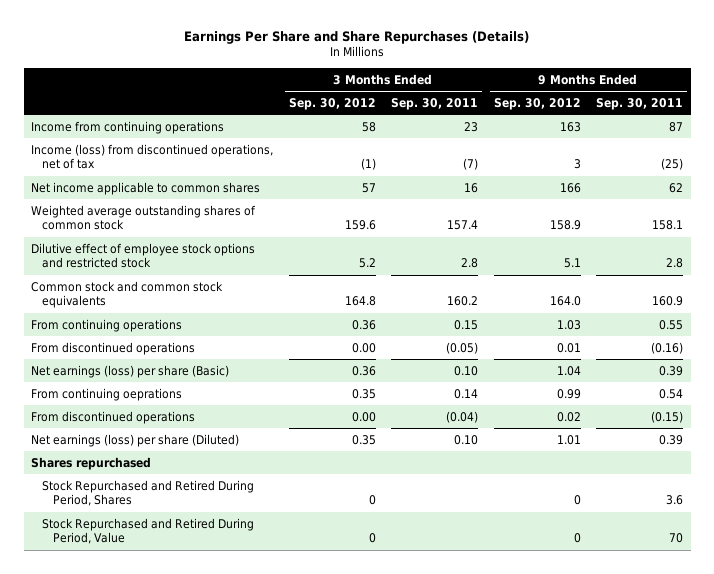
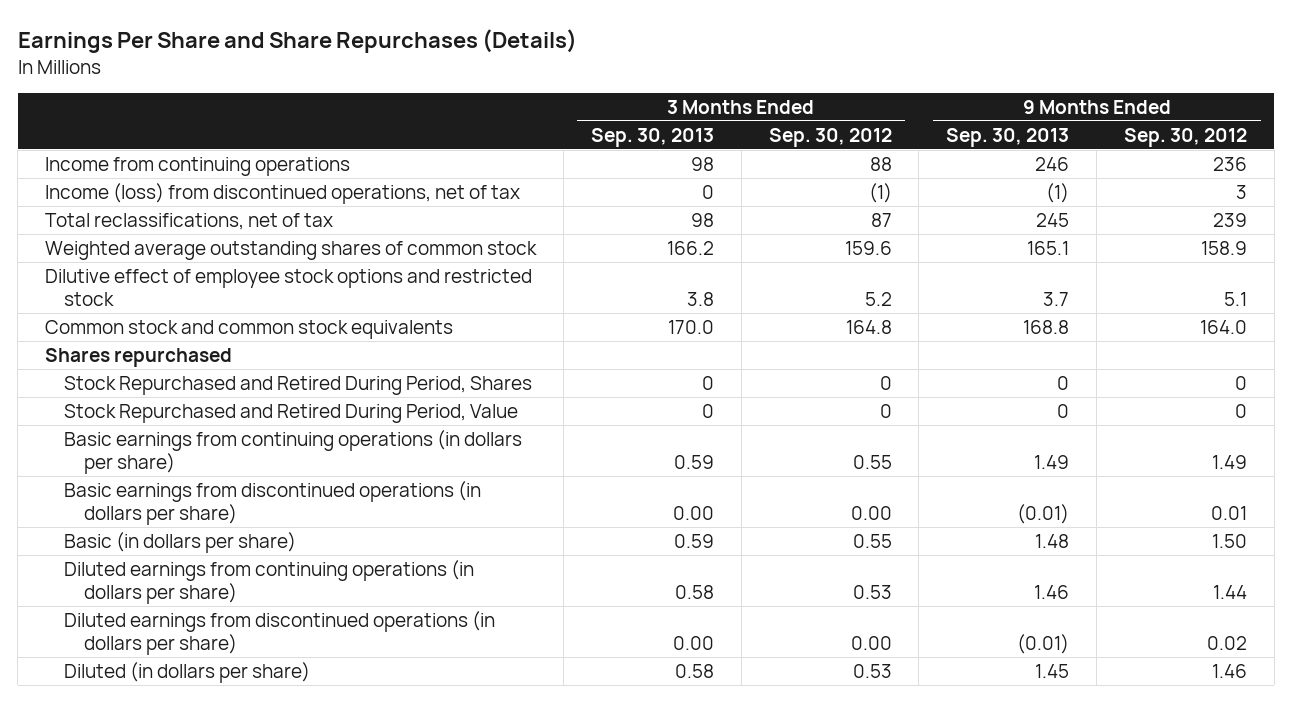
[391,97,479,110] Sep. 30, 2011 -> none
[595,97,683,110] Sep. 30, 2011 -> none
none -> [590,127,714,147] Sep. 30, 2013
none -> [946,127,1070,147] Sep. 30, 2013
[361,121,376,132] 58 -> [869,157,892,172] 88
[559,121,581,132] 163 -> [1212,157,1247,172] 236
[31,181,261,195] Net income applicable to common shares -> none
none -> [45,213,334,231] Total reclassifications, net of tax
[31,318,183,332] From continuing operations -> none
[31,341,196,355] From discontinued operations -> none
[31,364,230,378] Net earnings (loss) per share (Basic) -> none
[31,387,183,401] From continuing oeprations -> none
[31,410,196,424] From discontinued operations -> none
[31,433,240,447] Net earnings (loss) per share (Diluted) -> none
none -> [64,430,523,475] Basic earnings from continuing operations (in dollars per share)
none -> [64,481,482,526] Basic earnings from discontinued operations (in dollars per share)
none -> [64,532,297,554] Basic (in dollars per share)
none -> [64,560,475,605] Diluted earnings from continuing operations (in dollars per share)
none -> [64,611,496,656] Diluted earnings from discontinued operations (in dollars per share)
none -> [64,662,311,684] Diluted (in dollars per share)

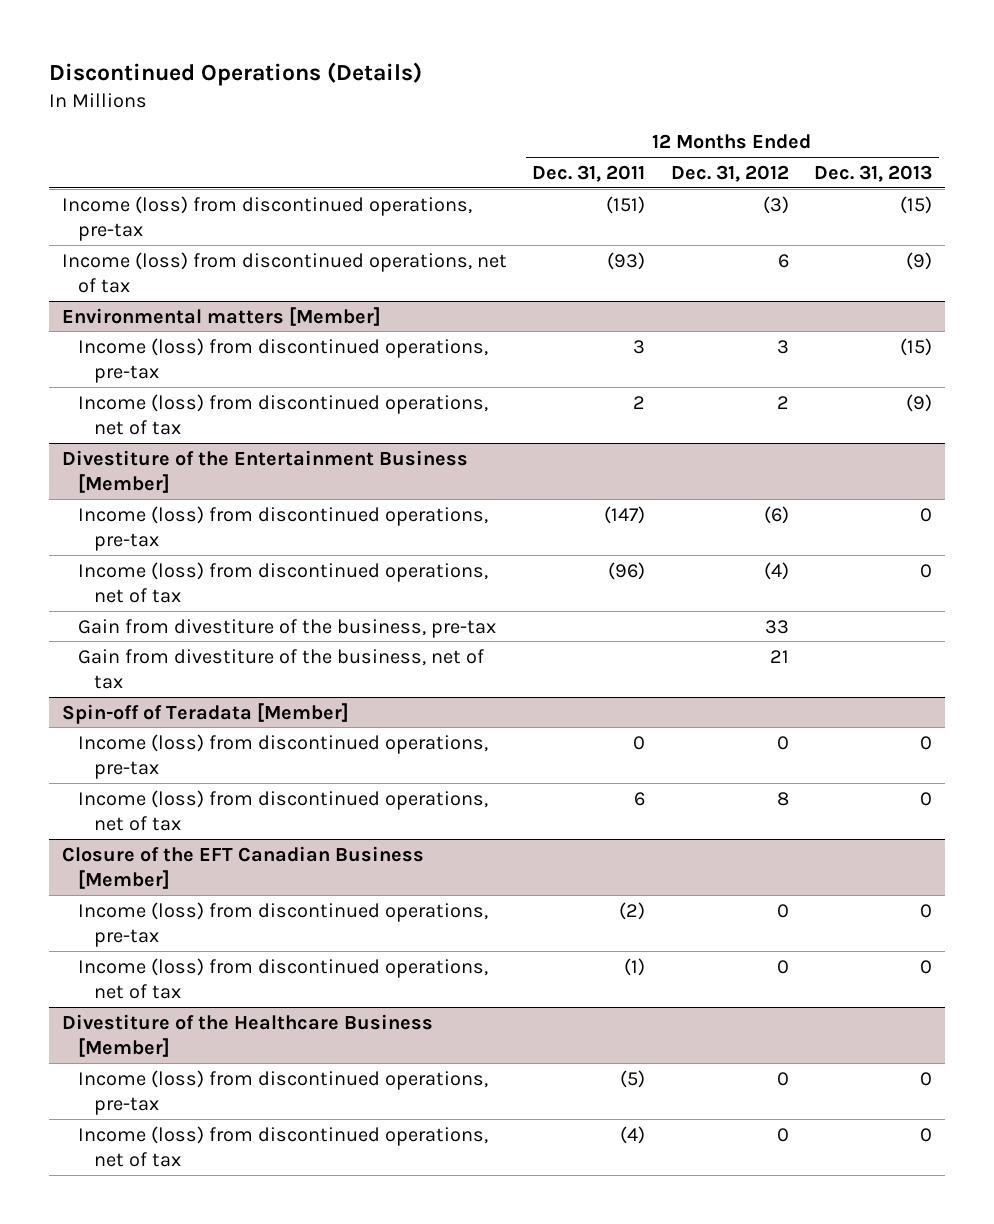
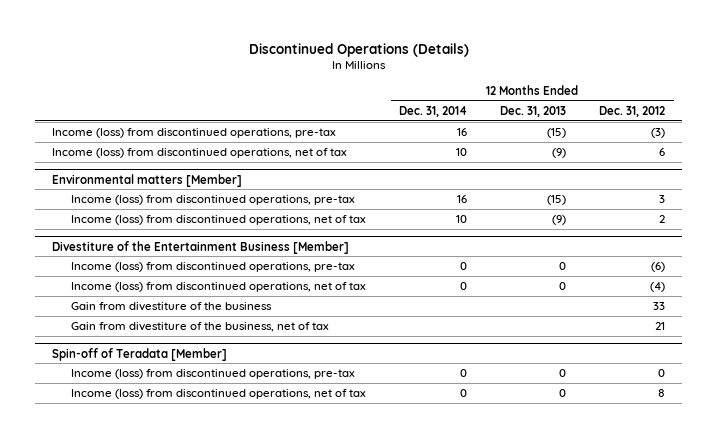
[532,164,646,182] Dec. 31, 2011 -> none
none -> [398,106,467,118] Dec. 31, 2014
[78,618,497,638] Gain from divestiture of the business, pre-tax -> [70,302,272,312] Gain from divestiture of the business
[61,845,424,890] Closure of the EFT Canadian Business [Member] -> none
[78,901,489,948] Income (loss) from discontinued operations, pre-tax -> none
[78,957,489,1000] Income (loss) from discontinued operations, net of tax -> none
[61,1013,433,1058] Divestiture of the Healthcare Business [Member] -> none
[78,1069,489,1116] Income (loss) from discontinued operations, pre-tax -> none
[78,1125,489,1168] Income (loss) from discontinued operations, net of tax -> none

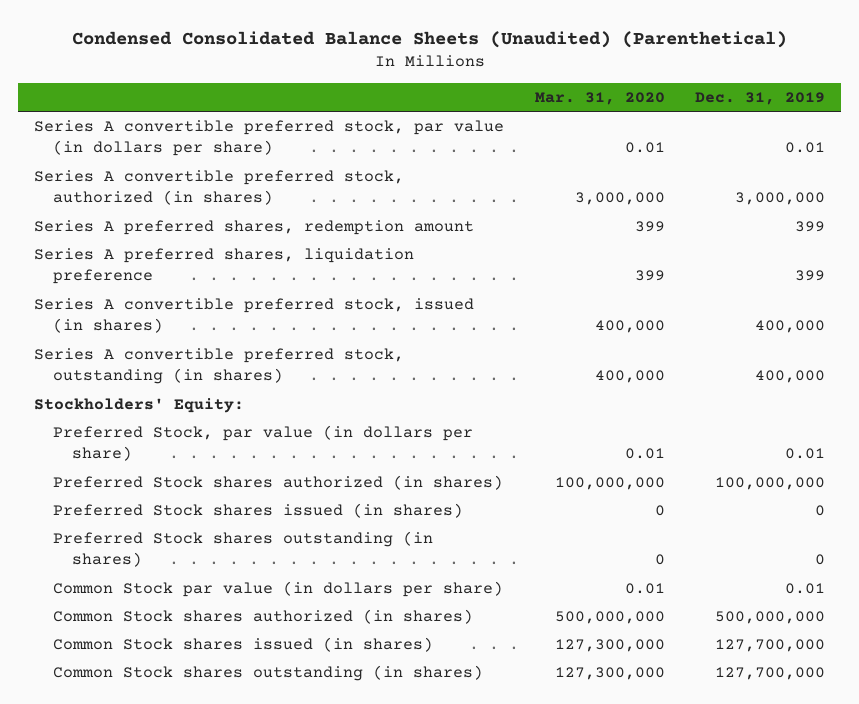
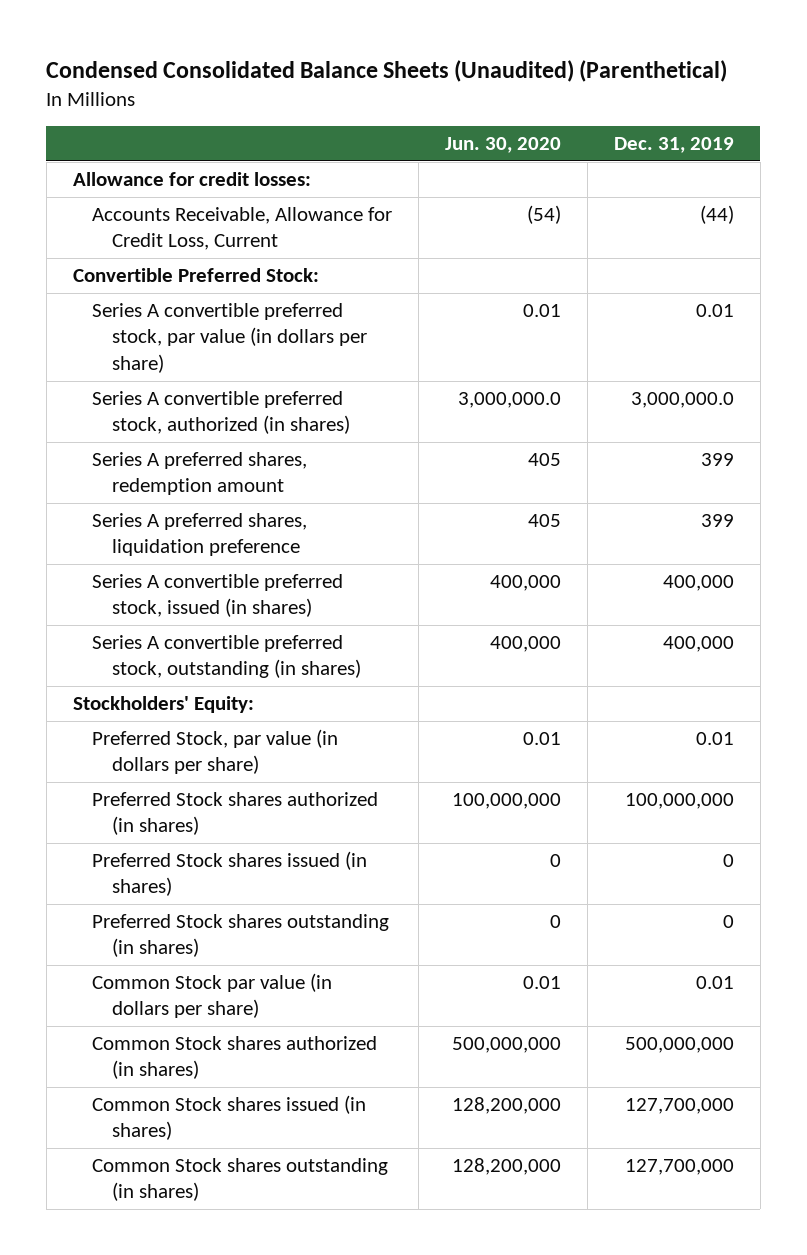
[534,91,665,105] Mar. 31, 2020 -> none
none -> [445,137,562,154] Jun. 30, 2020
none -> [72,171,311,186] Allowance for credit losses:
none -> [92,206,393,251] Accounts Receivable, Allowance for Credit Loss, Current
none -> [72,267,319,282] Convertible Preferred Stock:
[735,192,826,206] 3,000,000 -> [631,391,735,408] 3,000,000.0

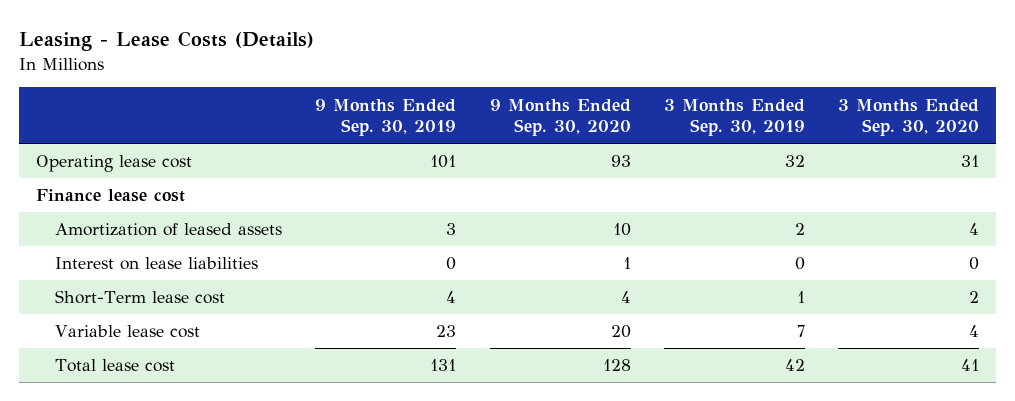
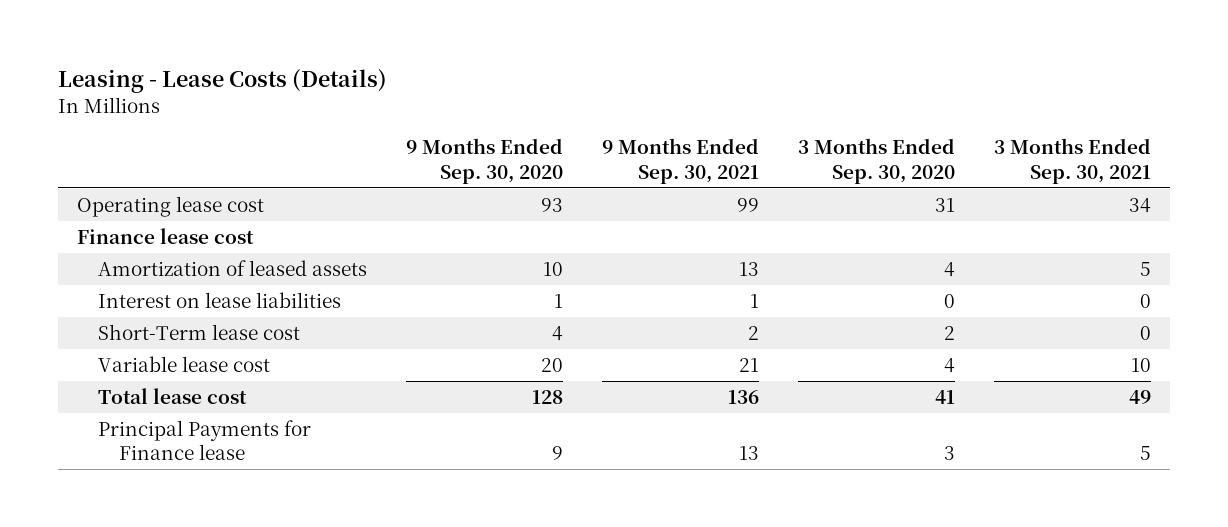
[315,98,457,137] 9 Months Ended Sep. 30, 2019 -> none
[664,98,806,137] 3 Months Ended Sep. 30, 2019 -> none
none -> [602,138,760,184] 9 Months Ended Sep. 30, 2021
none -> [993,138,1151,184] 3 Months Ended Sep. 30, 2021
none -> [98,420,312,461] Principal Payments for Finance lease

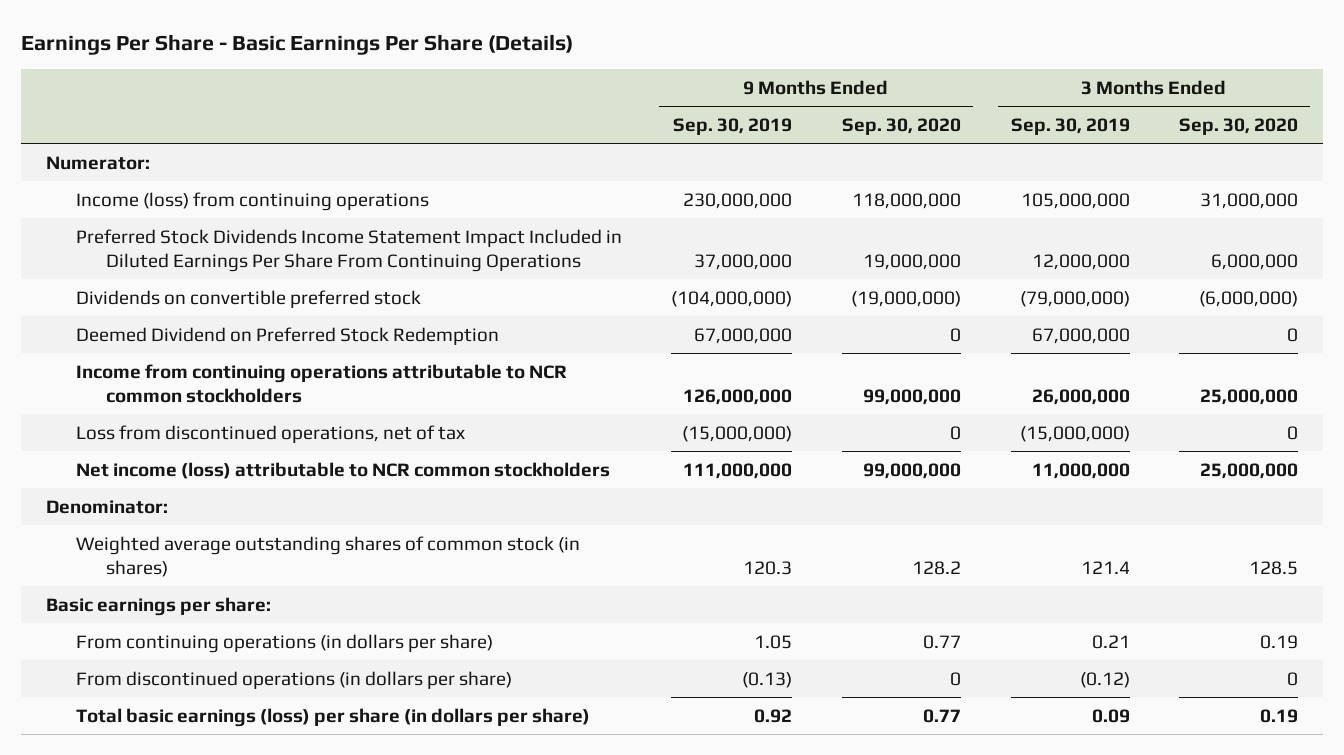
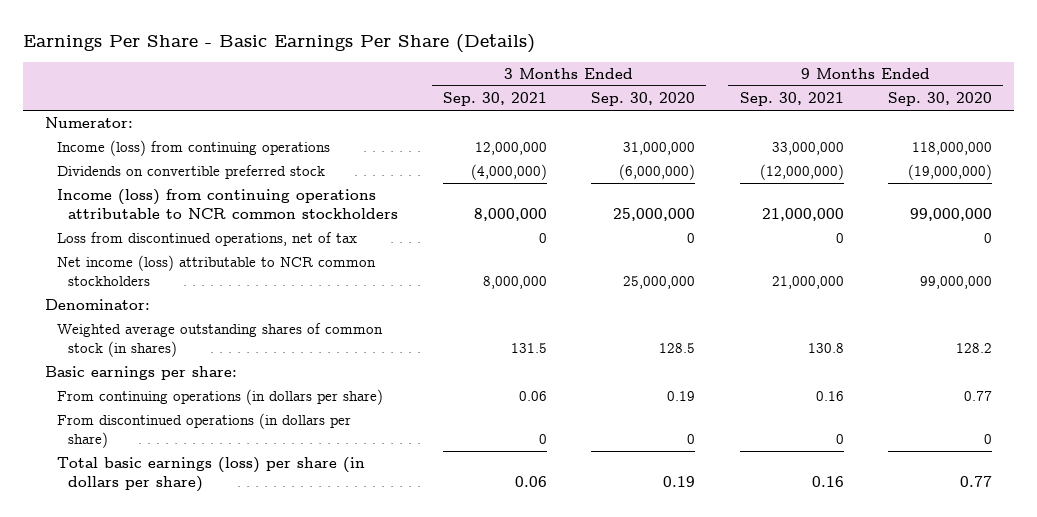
[673,117,793,135] Sep. 30, 2019 -> none
[1010,117,1130,135] Sep. 30, 2019 -> none
none -> [442,92,547,107] Sep. 30, 2021
none -> [739,92,844,107] Sep. 30, 2021
[75,228,622,272] Preferred Stock Dividends Income Statement Impact Included in Diluted Earnings Per Share From Continuing Operations -> none
[75,326,499,345] Deemed Dividend on Preferred Stock Redemption -> none
[75,363,567,403] Income from continuing operations attributable to NCR common stockholders -> [56,189,399,219] Income (loss) from continuing operations attributable to NCR common stockholders

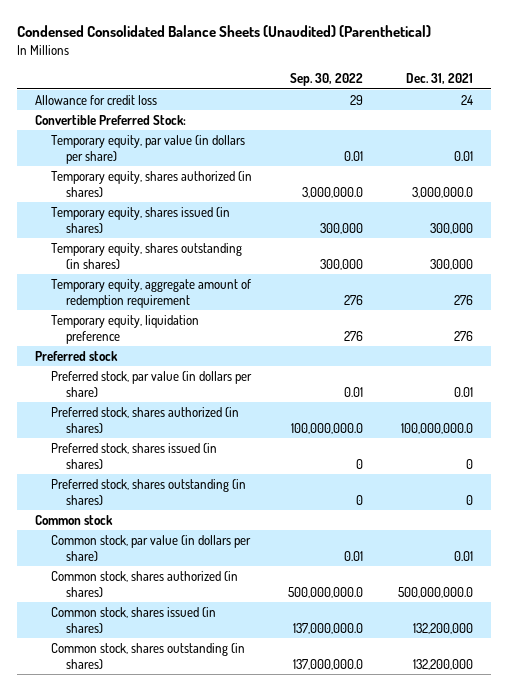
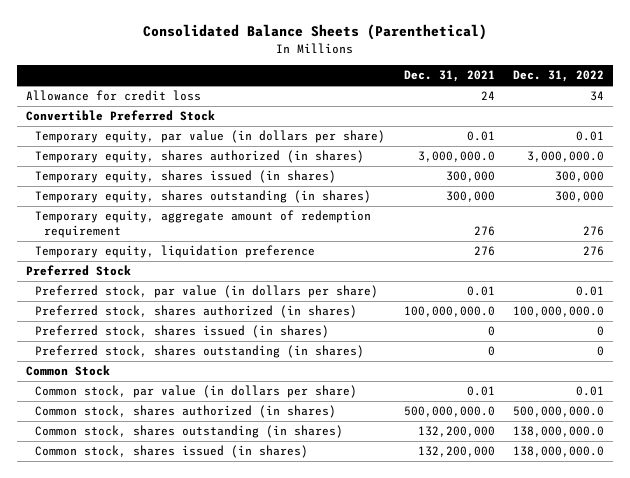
[17,25,432,38] Condensed Consolidated Balance Sheets (Unaudited) (Parenthetical) -> [143,24,488,41] Consolidated Balance Sheets (Parenthetical)
[289,73,363,87] Sep. 30, 2022 -> none
none -> [512,70,604,83] Dec. 31, 2022
[35,114,187,125] Convertible Preferred Stock: -> [26,110,216,122] Convertible Preferred Stock
[35,350,119,361] Preferred stock -> [26,265,132,277] Preferred Stock
[35,514,114,525] Common stock -> [26,365,111,377] Common Stock
[50,606,216,633] Common stock, shares issued (in shares) -> [35,445,309,459] Common stock, shares issued (in shares)

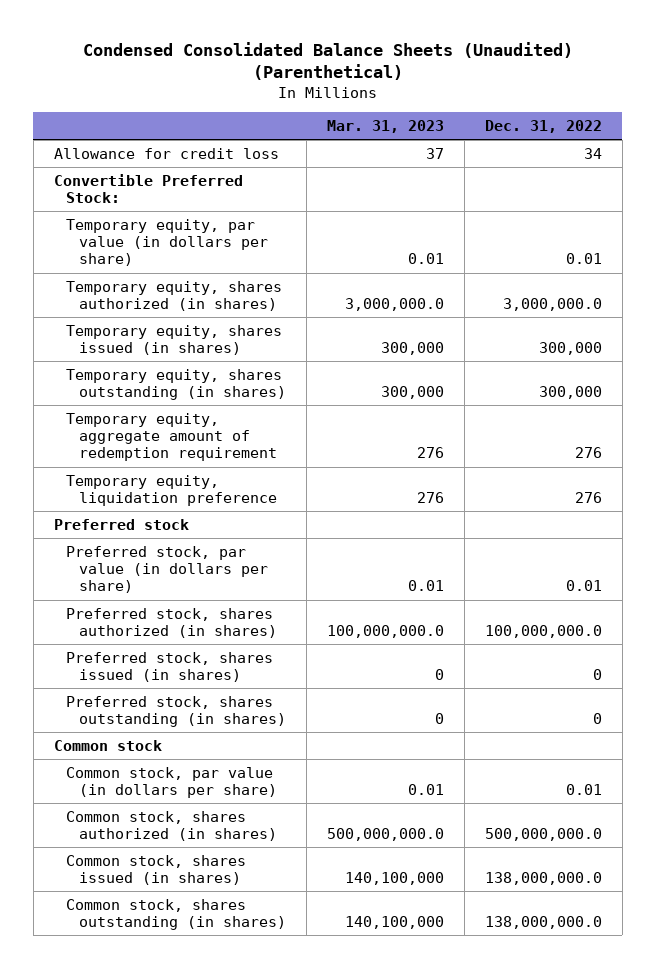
[143,24,488,41] Consolidated Balance Sheets (Parenthetical) -> [82,41,573,81] Condensed Consolidated Balance Sheets (Unaudited) (Parenthetical)
[403,70,495,83] Dec. 31, 2021 -> none
none -> [326,119,444,133] Mar. 31, 2023
[26,110,216,122] Convertible Preferred Stock -> [53,173,243,204] Convertible Preferred Stock:
[26,265,132,277] Preferred Stock -> [53,518,189,530] Preferred stock
[26,365,111,377] Common Stock -> [53,739,162,751] Common stock
[35,425,344,439] Common stock, shares outstanding (in shares) -> [66,898,286,931] Common stock, shares outstanding (in shares)

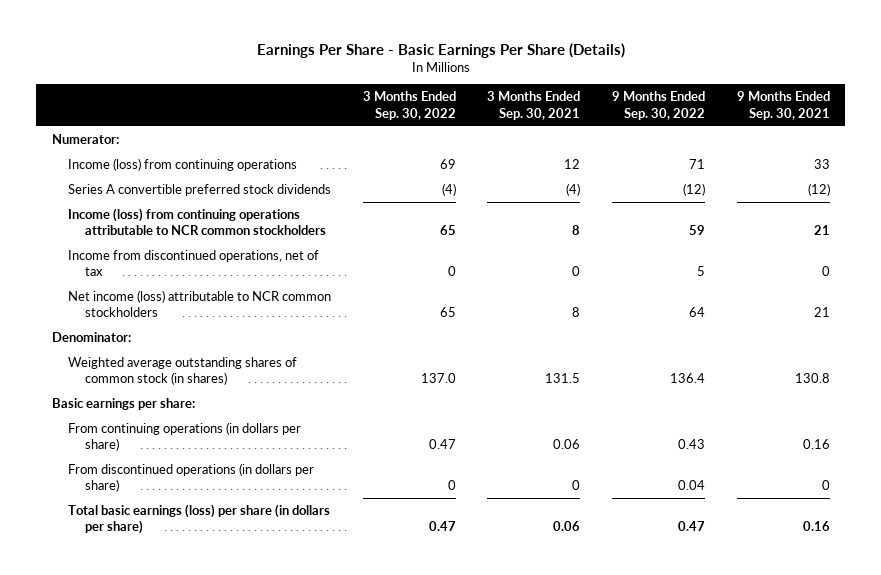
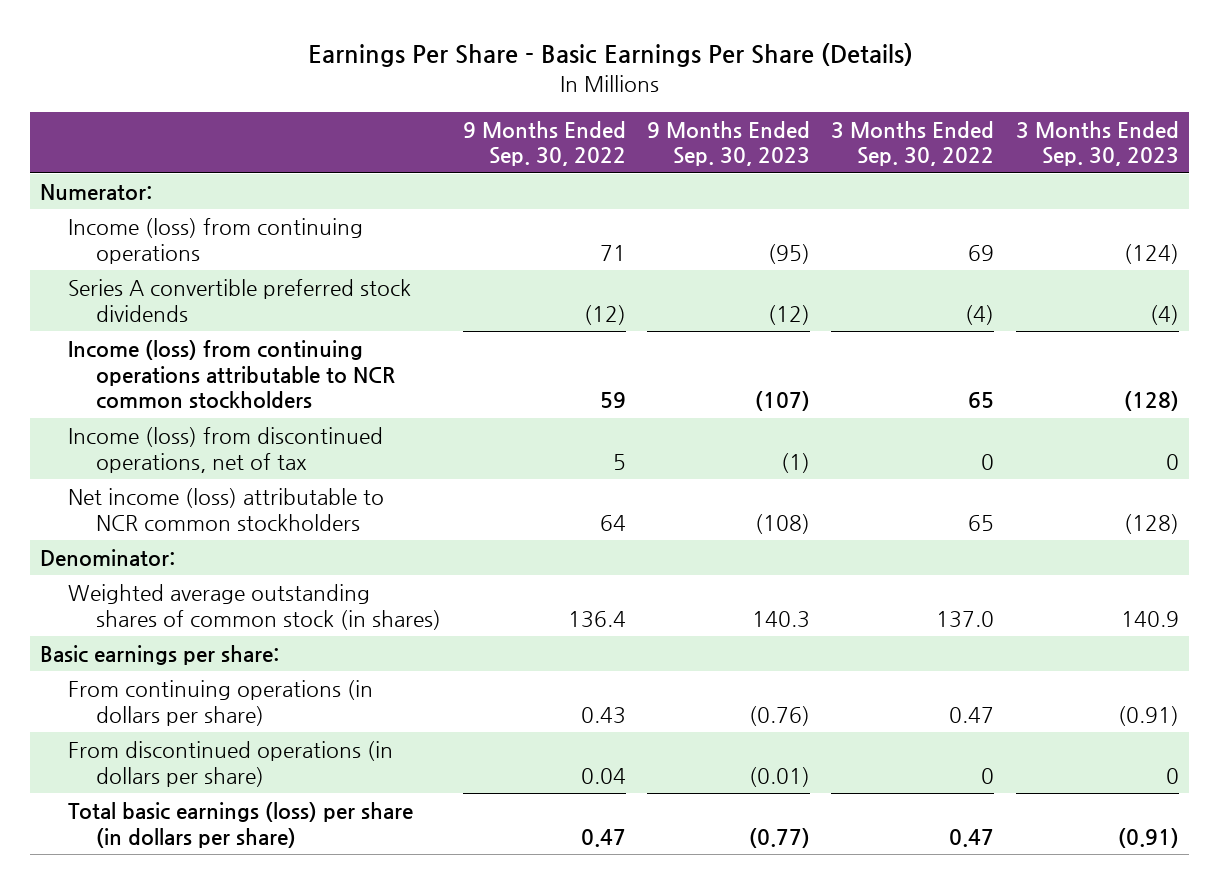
[487,91,581,120] 3 Months Ended Sep. 30, 2021 -> none
[736,91,830,120] 9 Months Ended Sep. 30, 2021 -> none
none -> [647,120,811,167] 9 Months Ended Sep. 30, 2023
none -> [1015,120,1179,167] 3 Months Ended Sep. 30, 2023
[68,250,320,277] Income from discontinued operations, net of tax -> [68,426,384,473] Income (loss) from discontinued operations, net of tax

